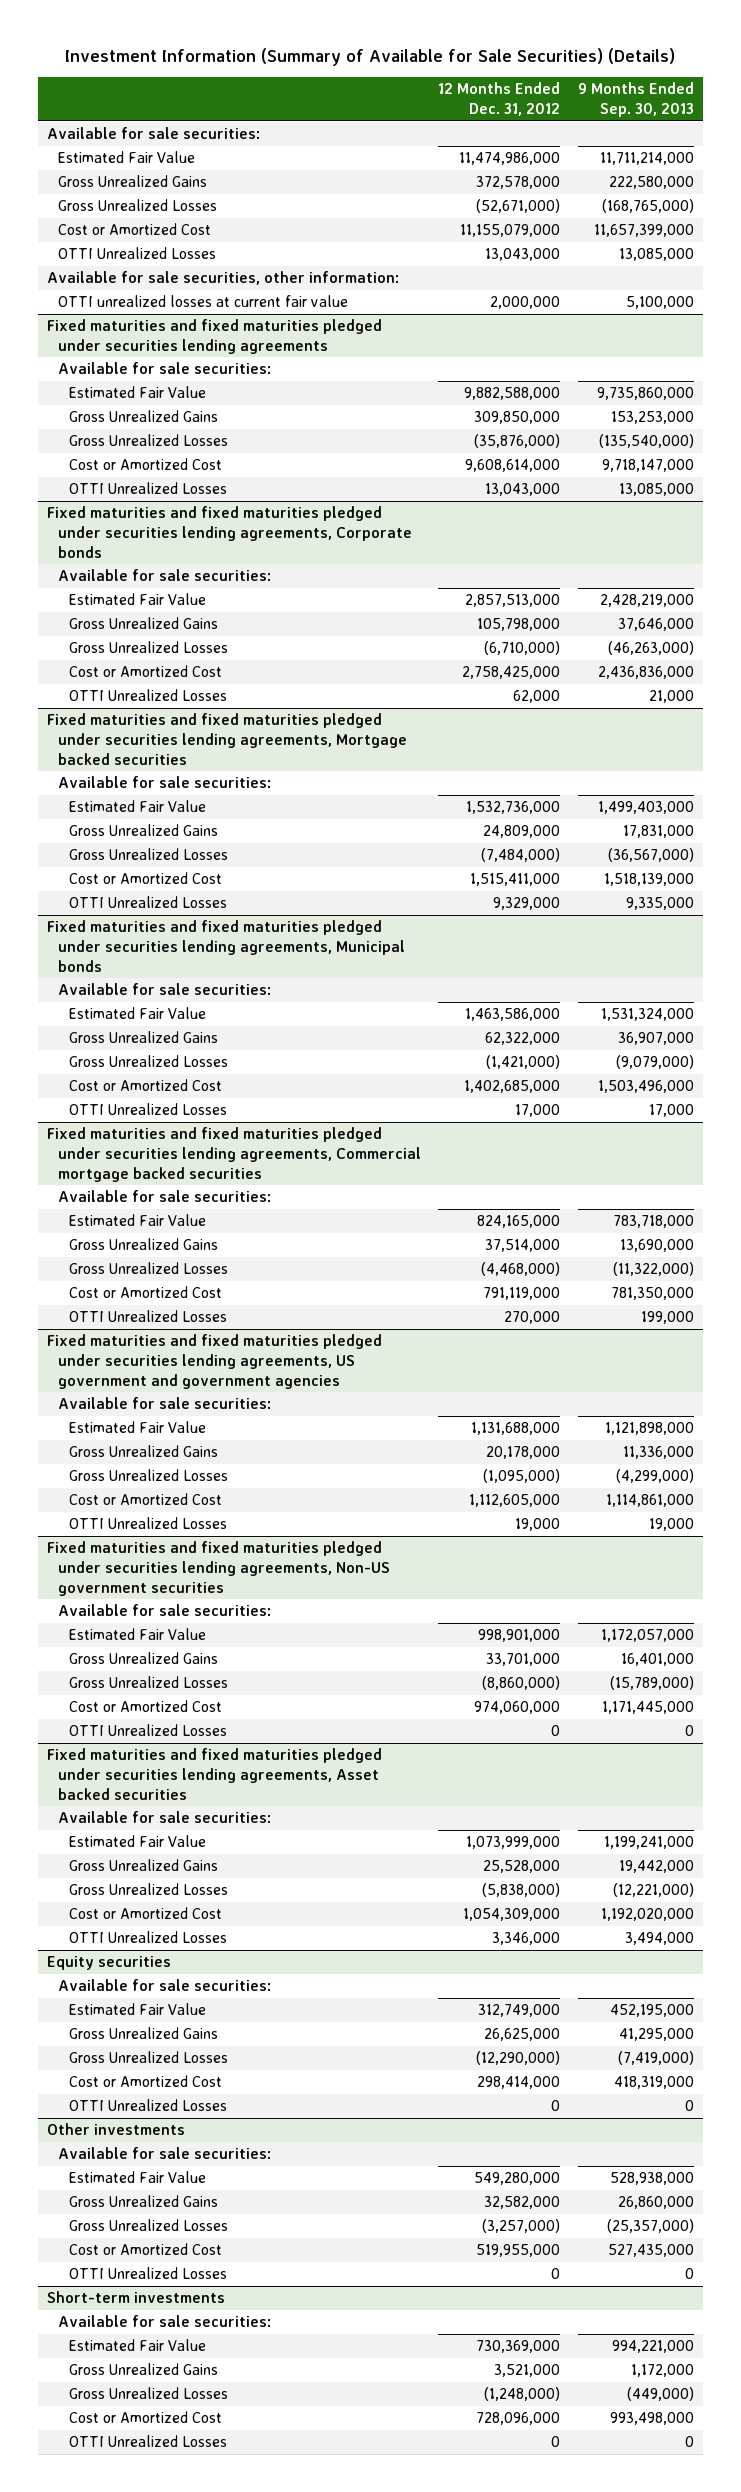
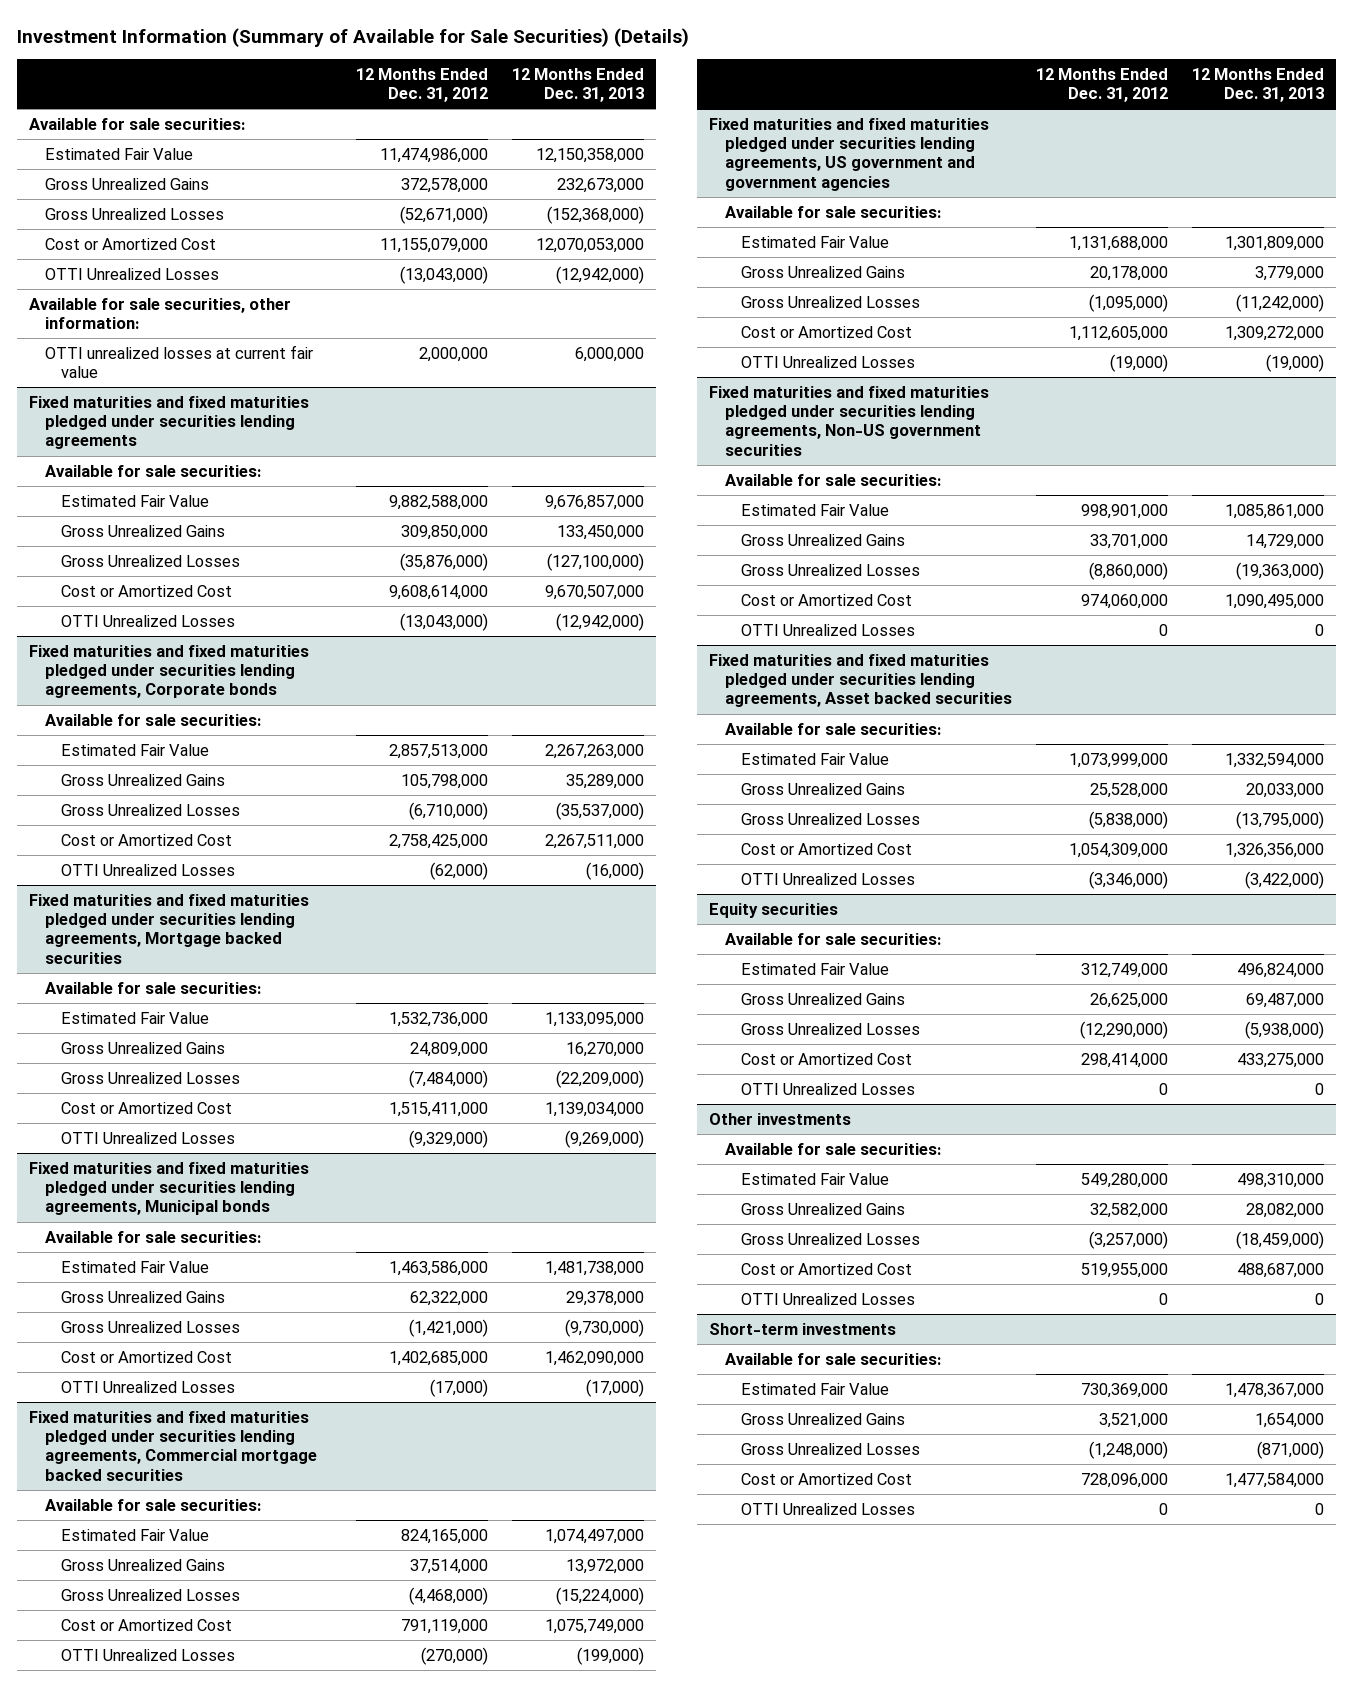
[577,82,694,117] 9 Months Ended Sep. 30, 2013 -> none
none -> [511,67,644,103] 12 Months Ended Dec. 31, 2013
[485,248,561,262] 13,043,000 -> [399,265,488,284] (13,043,000)
[485,483,561,497] 13,043,000 -> [399,612,488,631] (13,043,000)
[513,690,561,704] 62,000 -> [429,861,488,880] (62,000)
[493,897,561,911] 9,329,000 -> [408,1129,488,1148] (9,329,000)
[515,1104,561,1118] 17,000 -> [429,1378,488,1397] (17,000)
[504,1311,561,1325] 270,000 -> [420,1646,488,1665] (270,000)
[515,1518,561,1532] 19,000 -> [1109,353,1168,372] (19,000)
[492,1932,561,1946] 3,346,000 -> [1088,870,1168,889] (3,346,000)

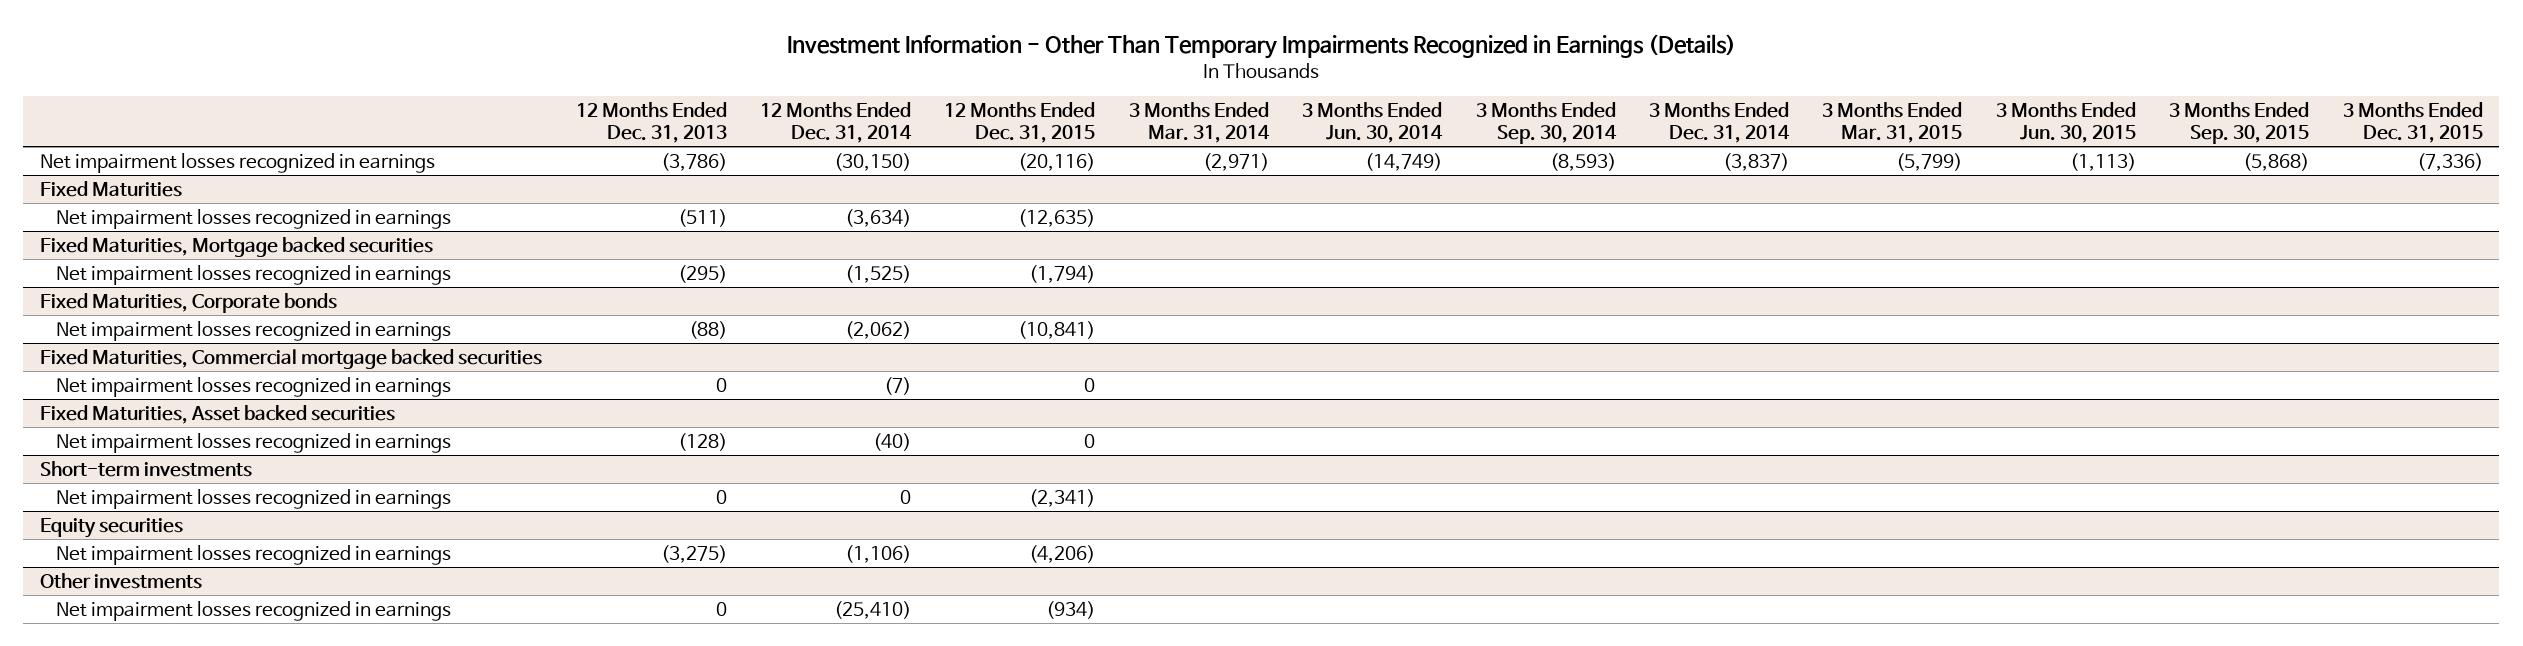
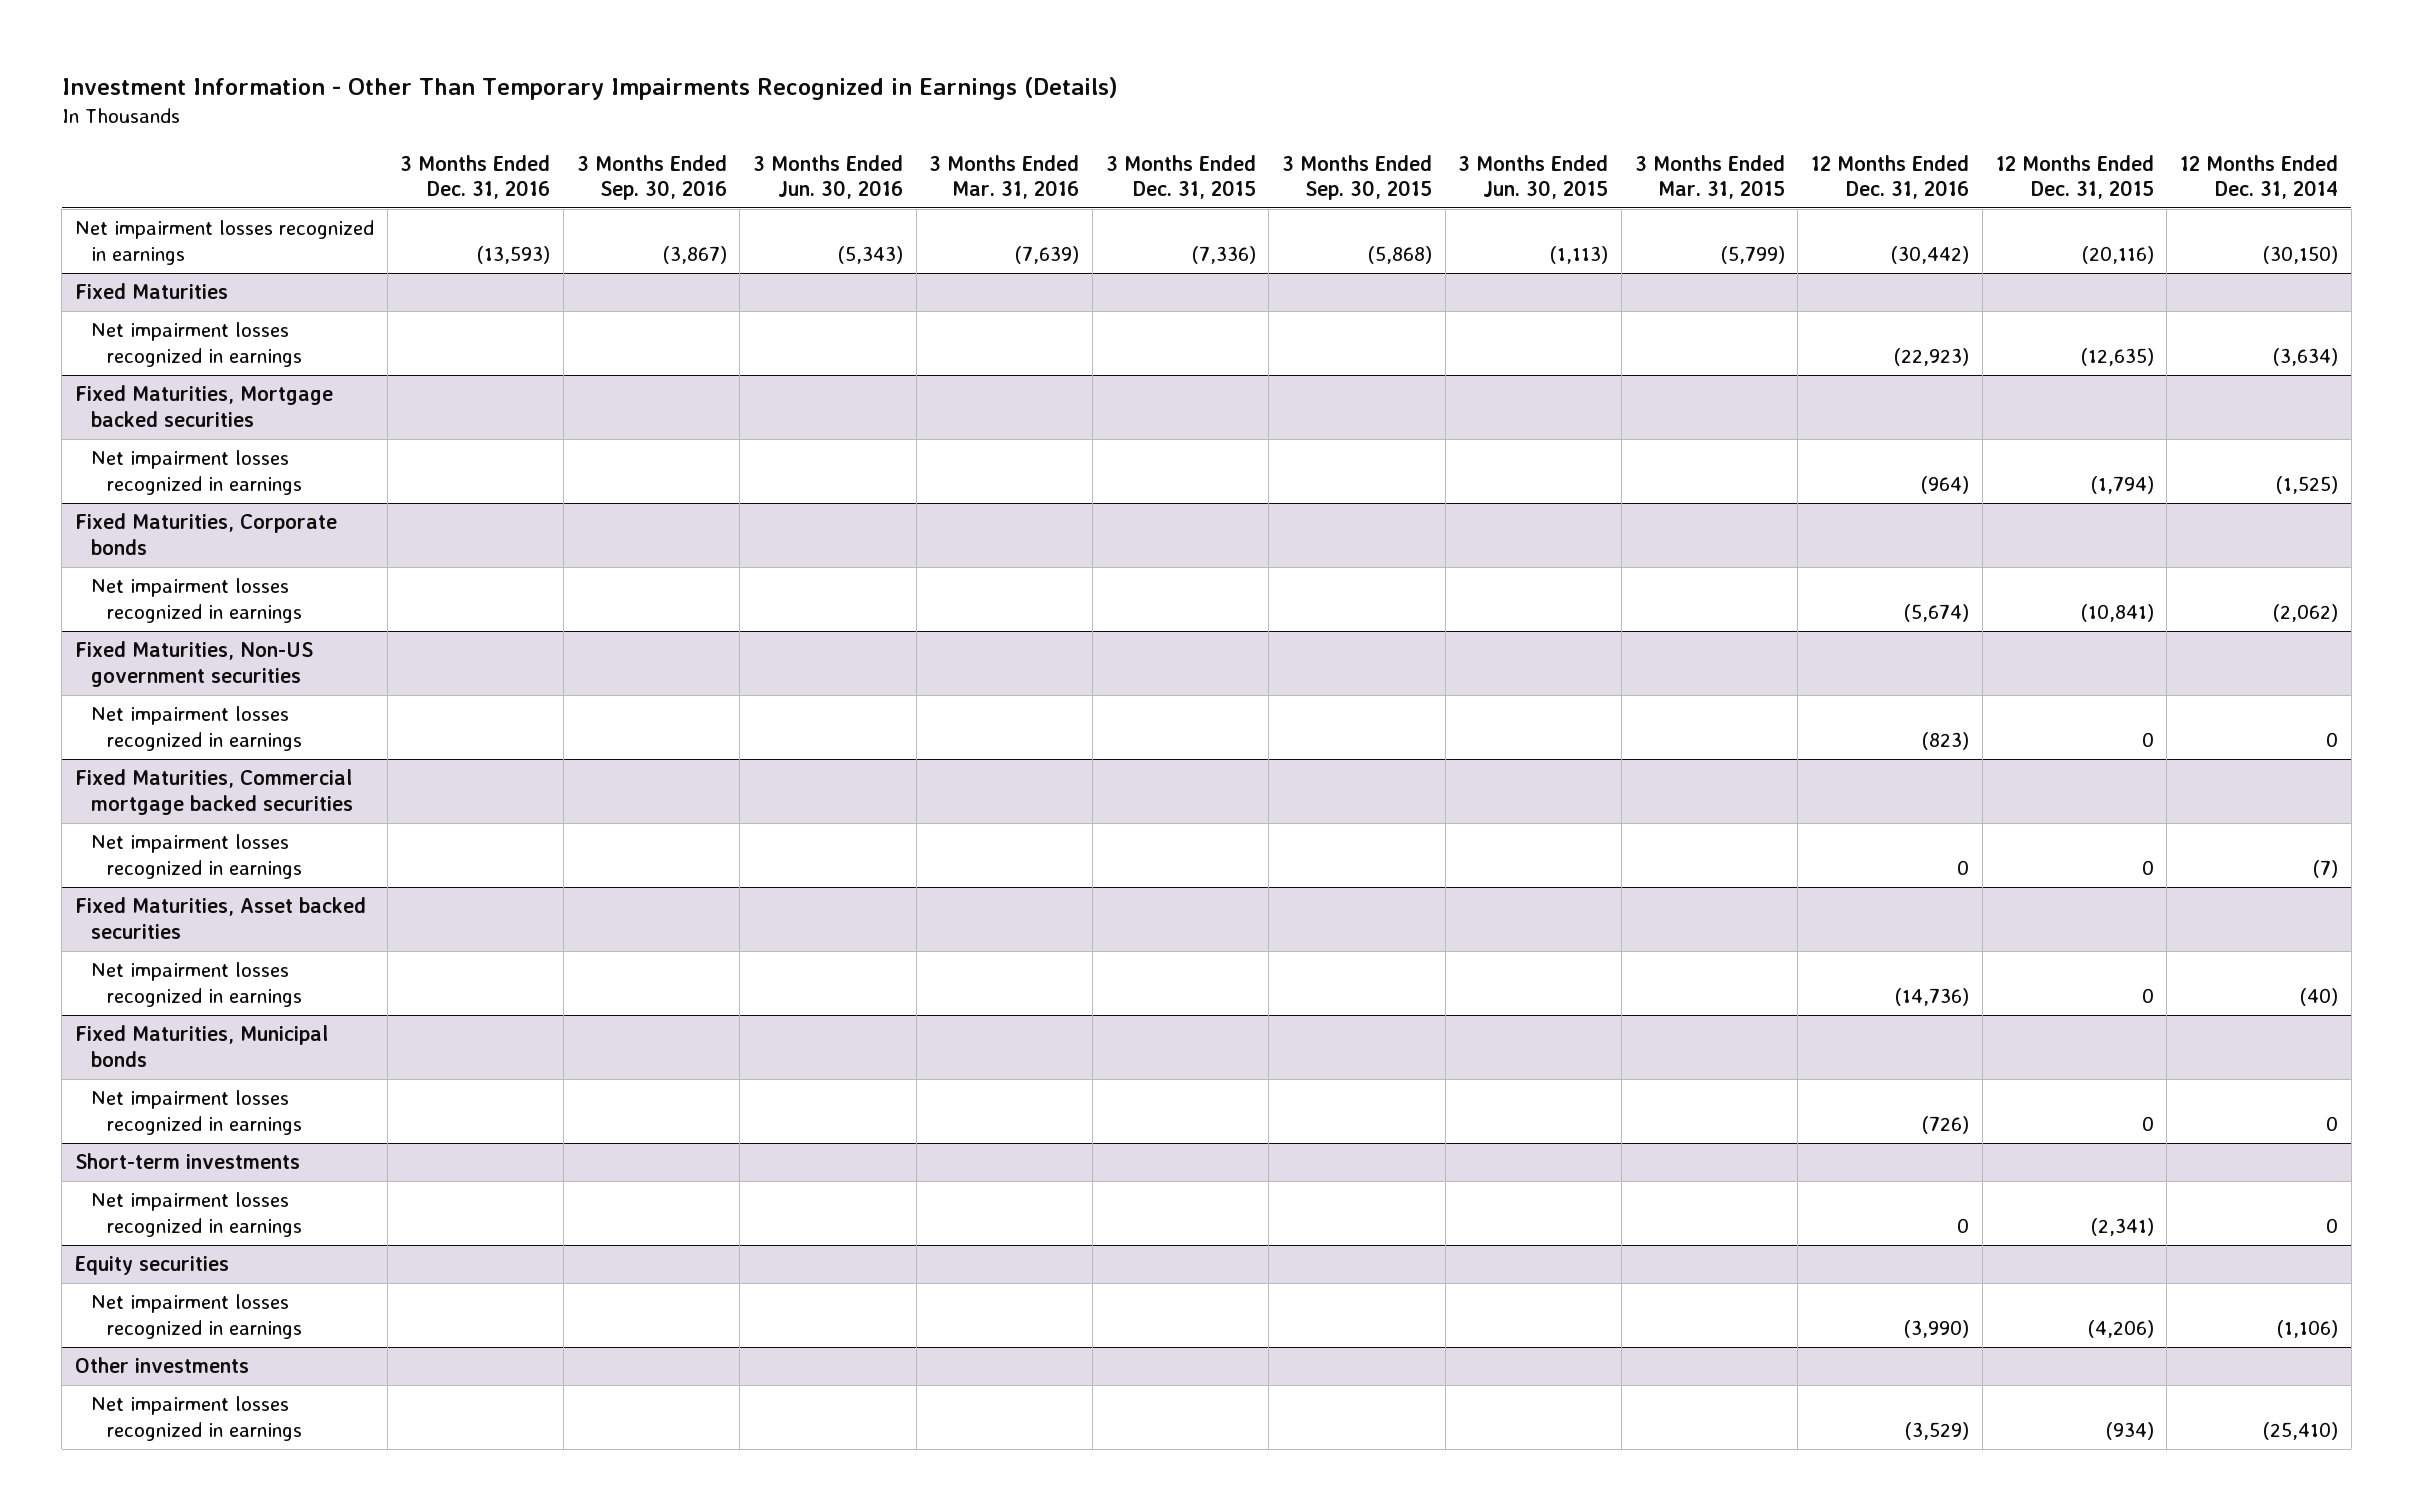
[575,102,727,143] 12 Months Ended Dec. 31, 2013 -> none
[1128,102,1270,143] 3 Months Ended Mar. 31, 2014 -> none
[1302,102,1444,143] 3 Months Ended Jun. 30, 2014 -> none
[1475,102,1617,144] 3 Months Ended Sep. 30, 2014 -> none
[1648,102,1790,143] 3 Months Ended Dec. 31, 2014 -> none
none -> [400,154,551,200] 3 Months Ended Dec. 31, 2016
none -> [576,154,727,201] 3 Months Ended Sep. 30, 2016
none -> [752,154,903,200] 3 Months Ended Jun. 30, 2016
none -> [929,154,1080,200] 3 Months Ended Mar. 31, 2016
none -> [1811,154,1970,200] 12 Months Ended Dec. 31, 2016
none -> [74,641,313,687] Fixed Maturities, Non-US government securities
none -> [91,706,303,751] Net impairment losses recognized in earnings
none -> [74,1025,328,1067] Fixed Maturities, Municipal bonds
none -> [91,1090,303,1135] Net impairment losses recognized in earnings

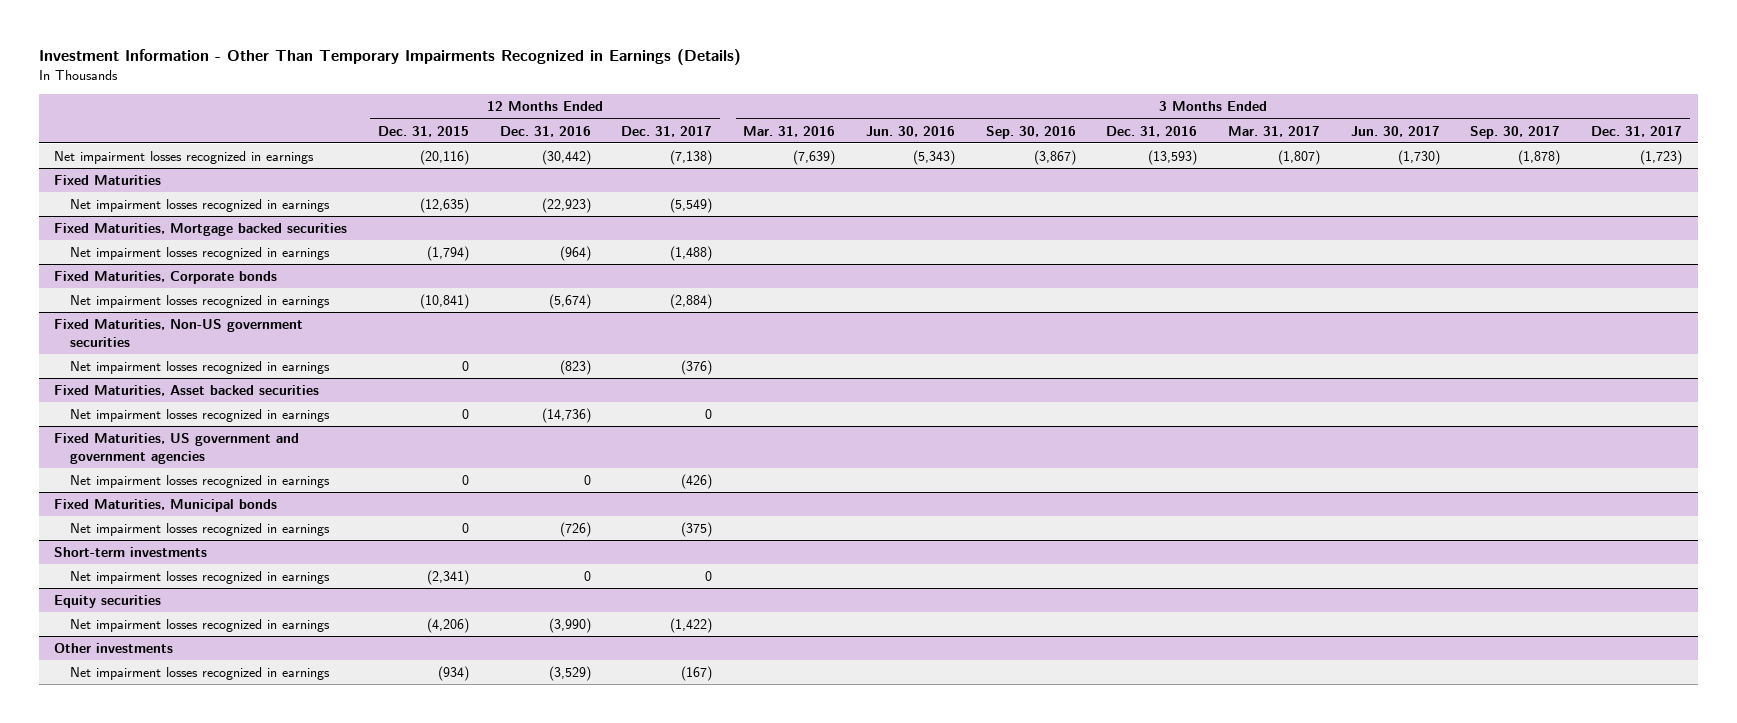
[1105,154,1256,200] 3 Months Ended Dec. 31, 2015 -> none
[1282,154,1433,201] 3 Months Ended Sep. 30, 2015 -> none
[1458,154,1609,200] 3 Months Ended Jun. 30, 2015 -> none
[1634,154,1785,200] 3 Months Ended Mar. 31, 2015 -> none
[2179,154,2338,200] 12 Months Ended Dec. 31, 2014 -> none
none -> [621,125,713,137] Dec. 31, 2017
none -> [1228,125,1321,137] Mar. 31, 2017
none -> [1350,125,1440,137] Jun. 30, 2017
none -> [1470,125,1561,139] Sep. 30, 2017
none -> [1591,125,1683,137] Dec. 31, 2017
[74,769,354,815] Fixed Maturities, Commercial mortgage backed securities -> none
[91,834,303,879] Net impairment losses recognized in earnings -> none
none -> [54,433,300,465] Fixed Maturities, US government and government agencies
none -> [69,475,330,489] Net impairment losses recognized in earnings

